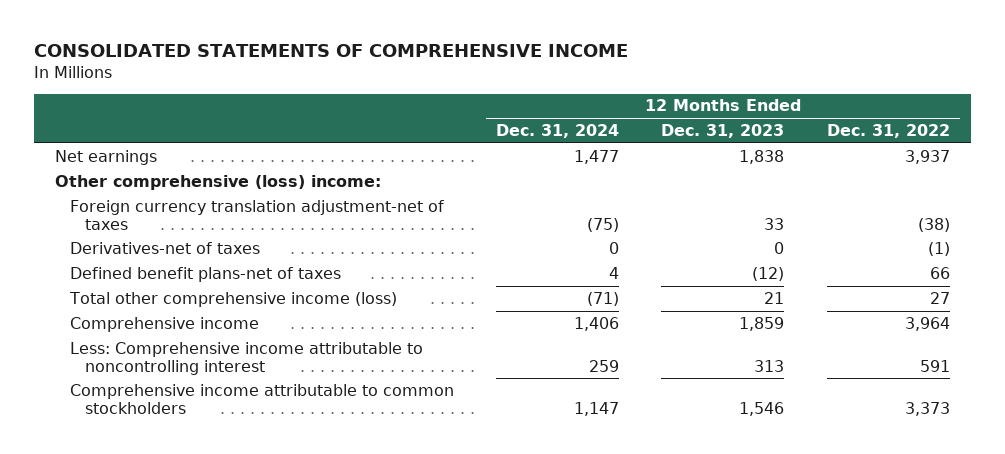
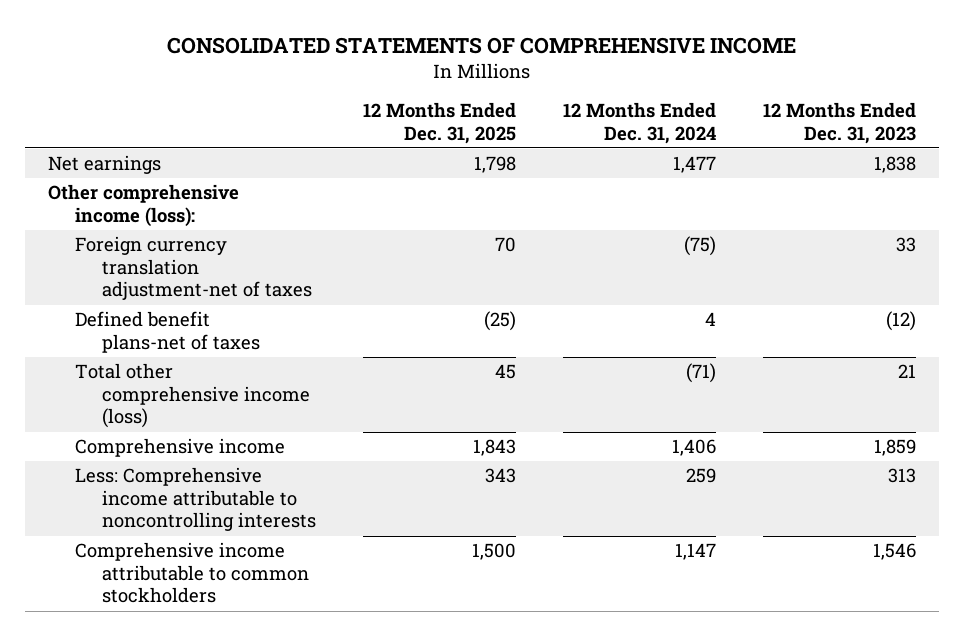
[826,123,950,138] Dec. 31, 2022 -> none
none -> [363,102,517,144] 12 Months Ended Dec. 31, 2025
[54,174,381,190] Other comprehensive (loss) income: -> [47,184,239,227] Other comprehensive income (loss):
[69,241,260,254] Derivatives-net of taxes -> none
[69,341,423,375] Less: Comprehensive income attributable to noncontrolling interest -> [75,467,317,532] Less: Comprehensive income attributable to noncontrolling interests

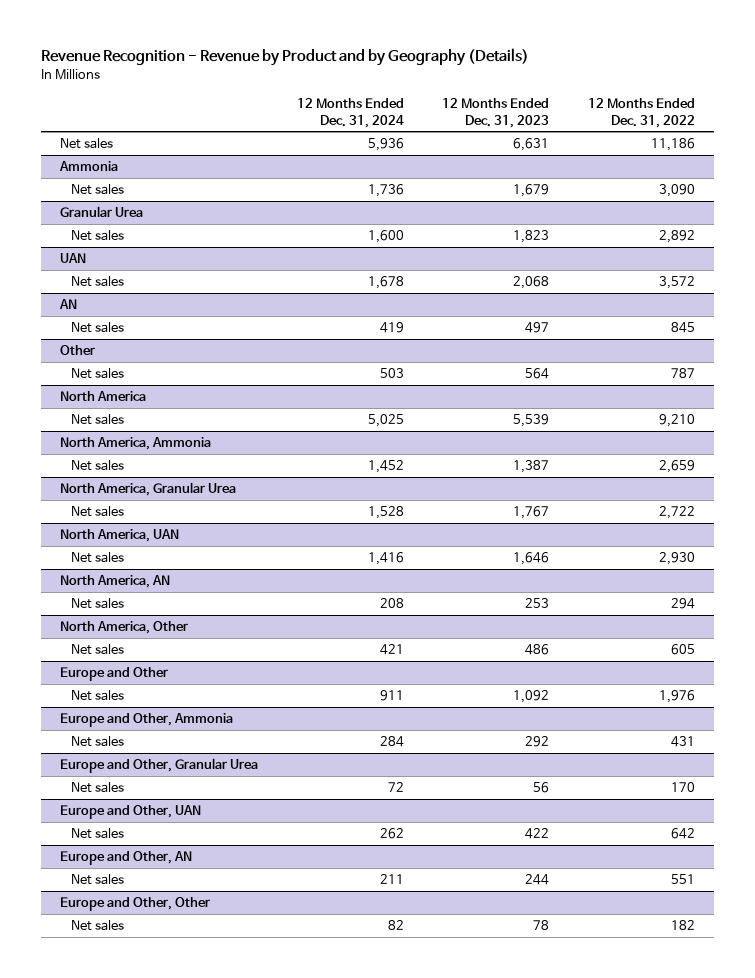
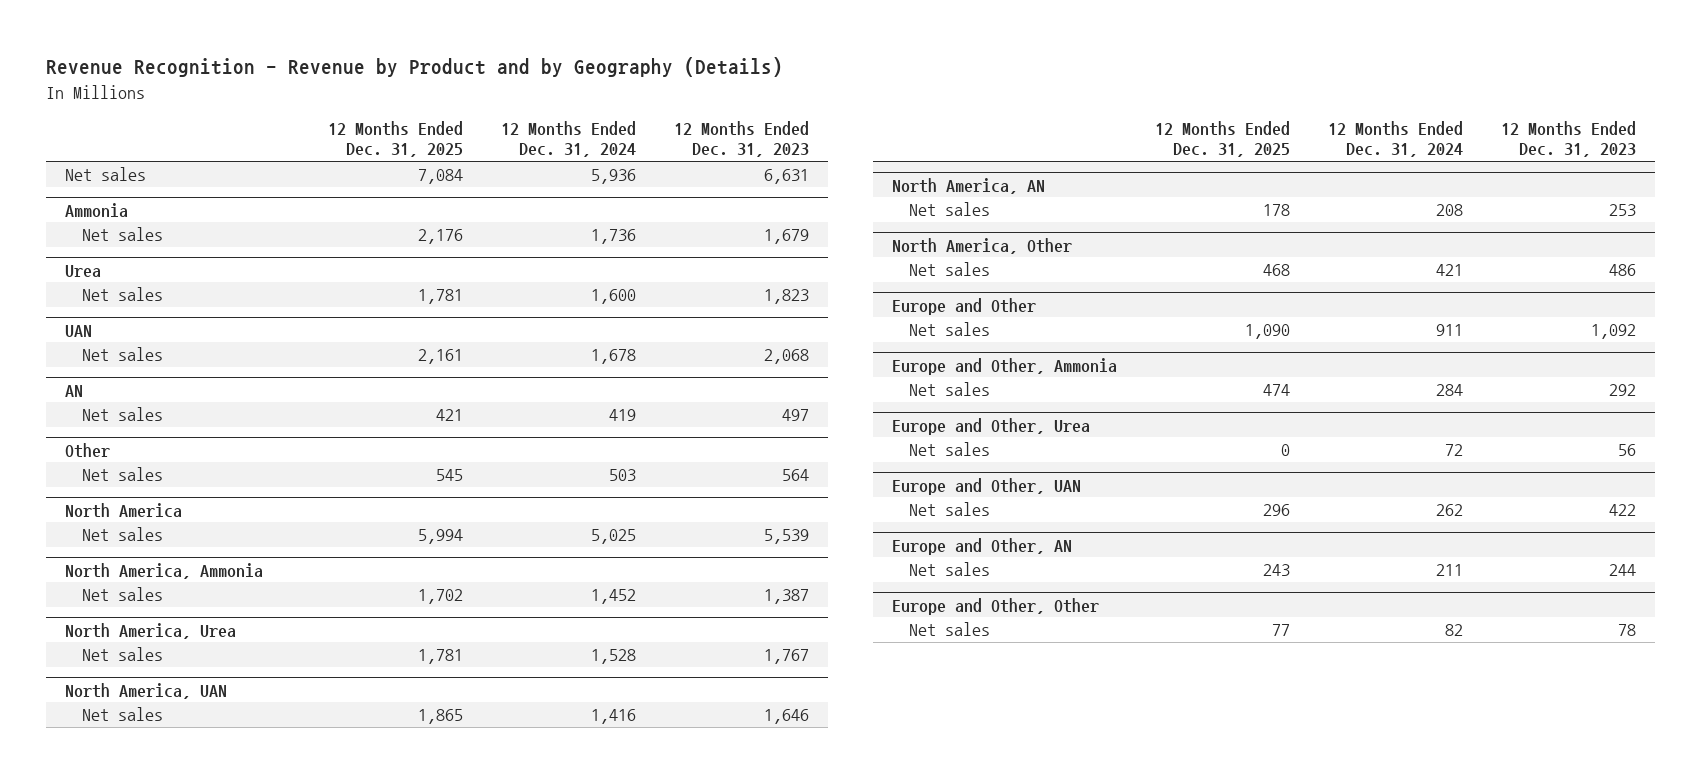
[587,98,695,128] 12 Months Ended Dec. 31, 2022 -> none
none -> [327,120,463,158] 12 Months Ended Dec. 31, 2025
[60,206,144,218] Granular Urea -> [64,264,101,277] Urea
[60,482,237,497] North America, Granular Urea -> [64,622,236,639] North America, Urea
[60,758,259,774] Europe and Other, Granular Urea -> [891,417,1090,435] Europe and Other, Urea

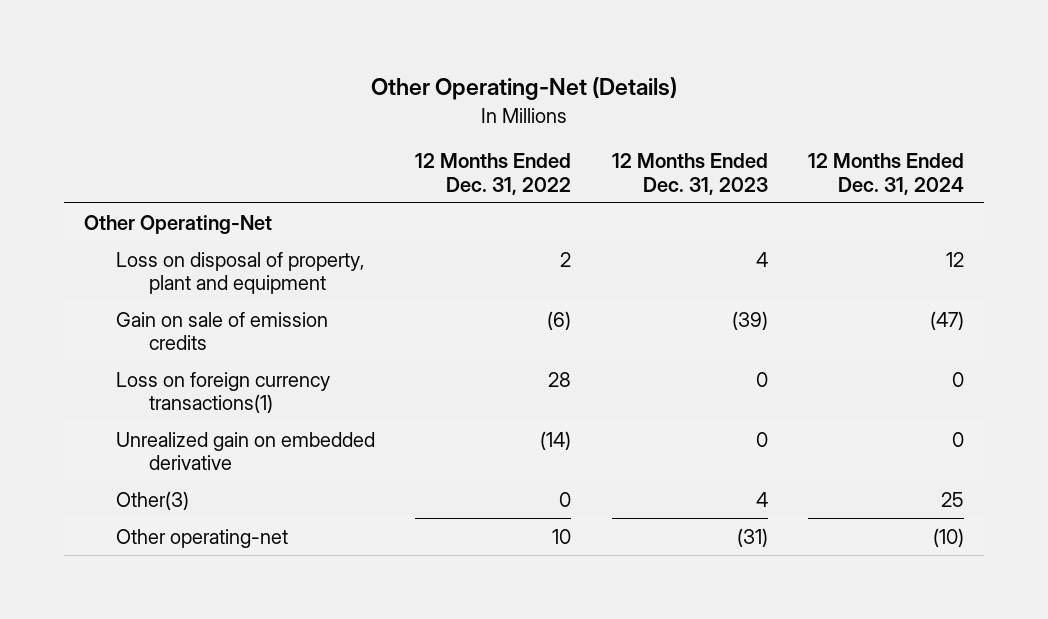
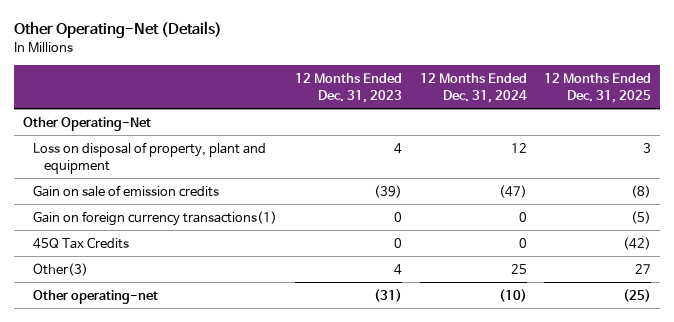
[415,153,572,195] 12 Months Ended Dec. 31, 2022 -> none
none -> [544,72,652,103] 12 Months Ended Dec. 31, 2025
[116,431,376,471] Unrealized gain on embedded derivative -> none
[116,371,331,414] Loss on foreign currency transactions(1) -> [33,210,278,226] Gain on foreign currency transactions(1)
none -> [33,236,130,249] 45Q Tax Credits

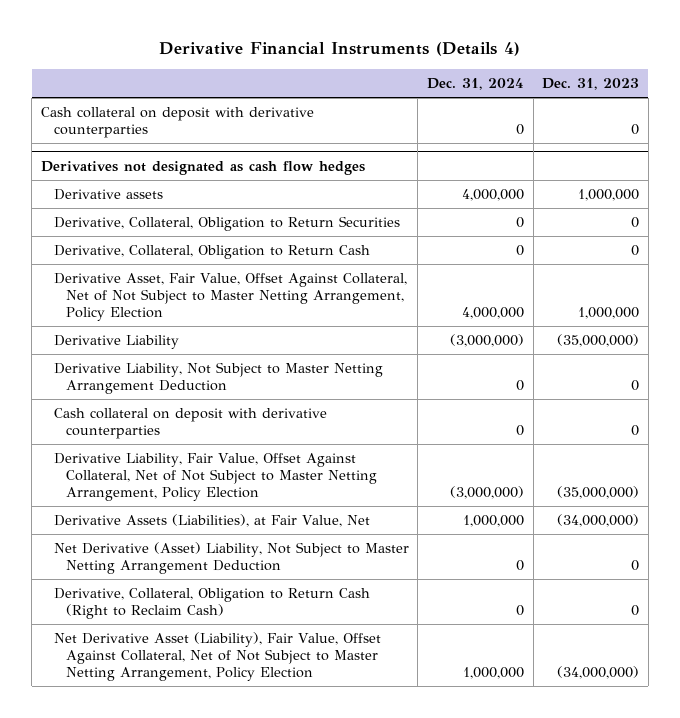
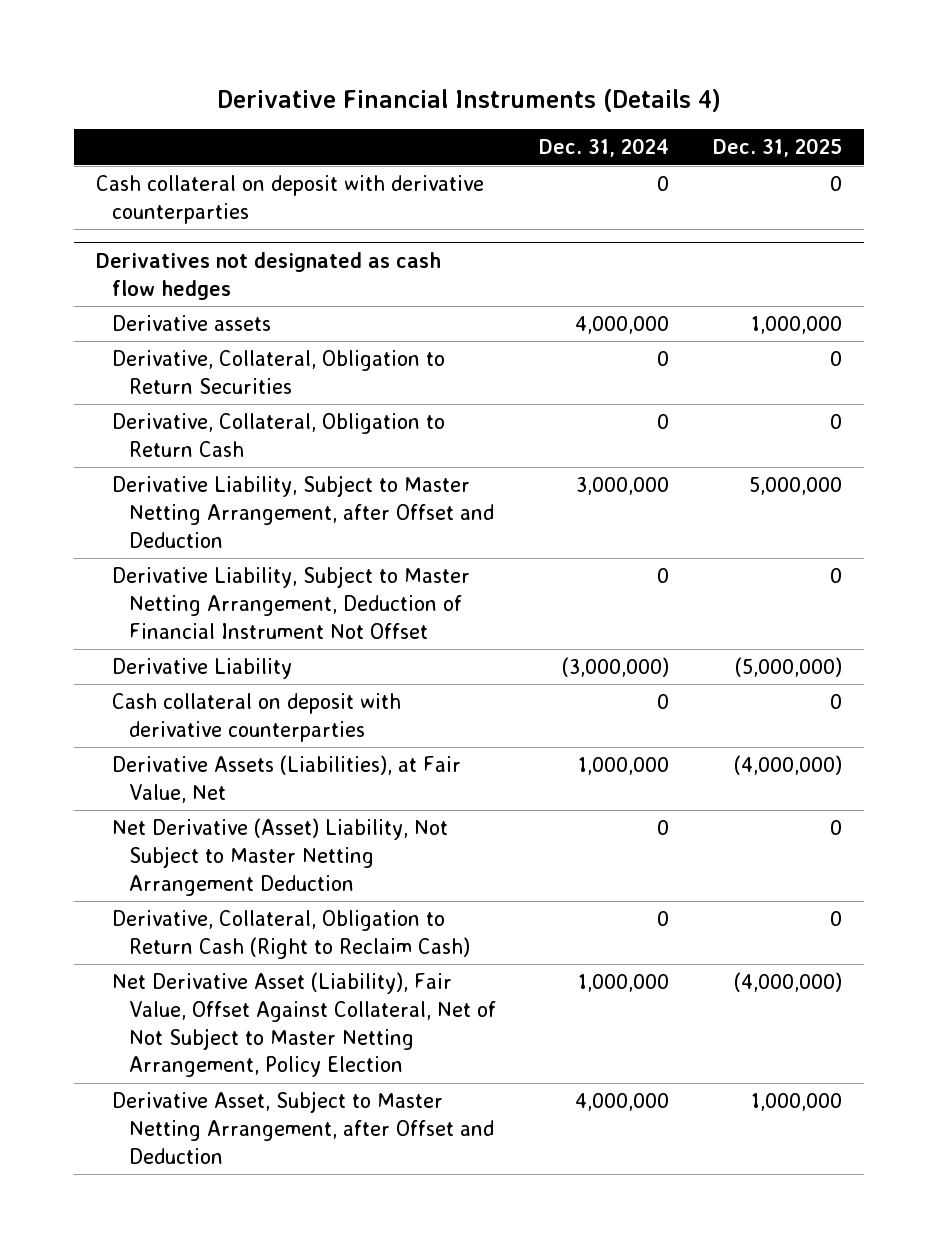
[542,78,640,91] Dec. 31, 2023 -> none
none -> [713,138,843,158] Dec. 31, 2025
[53,273,407,322] Derivative Asset, Fair Value, Offset Against Collateral, Net of Not Subject to Master Netting Arrangement, Policy Election -> none
none -> [112,474,494,548] Derivative Liability, Subject to Master Netting Arrangement, after Offset and Deduction
none -> [112,565,471,639] Derivative Liability, Subject to Master Netting Arrangement, Deduction of Financial Instrument Not Offset
[53,362,383,395] Derivative Liability, Not Subject to Master Netting Arrangement Deduction -> none
[53,453,378,502] Derivative Liability, Fair Value, Offset Against Collateral, Net of Not Subject to Master Netting Arrangement, Policy Election -> none
none -> [112,1090,494,1164] Derivative Asset, Subject to Master Netting Arrangement, after Offset and Deduction

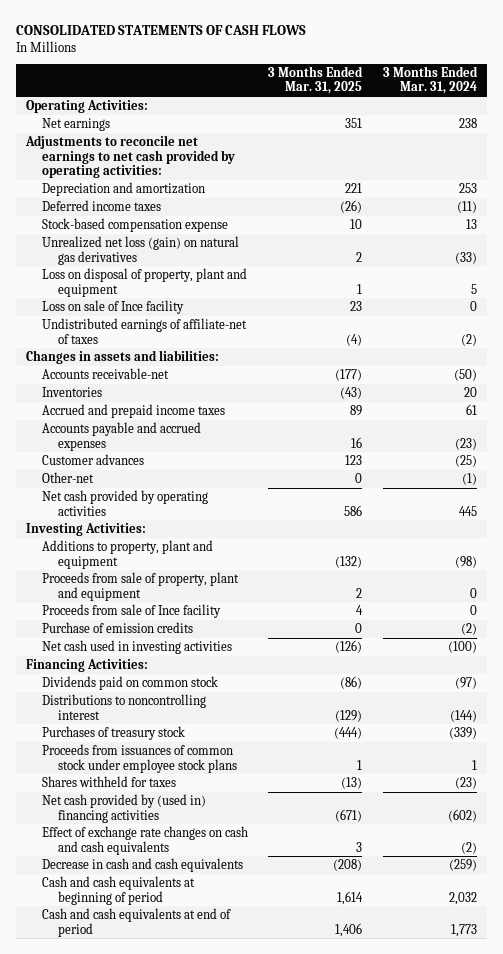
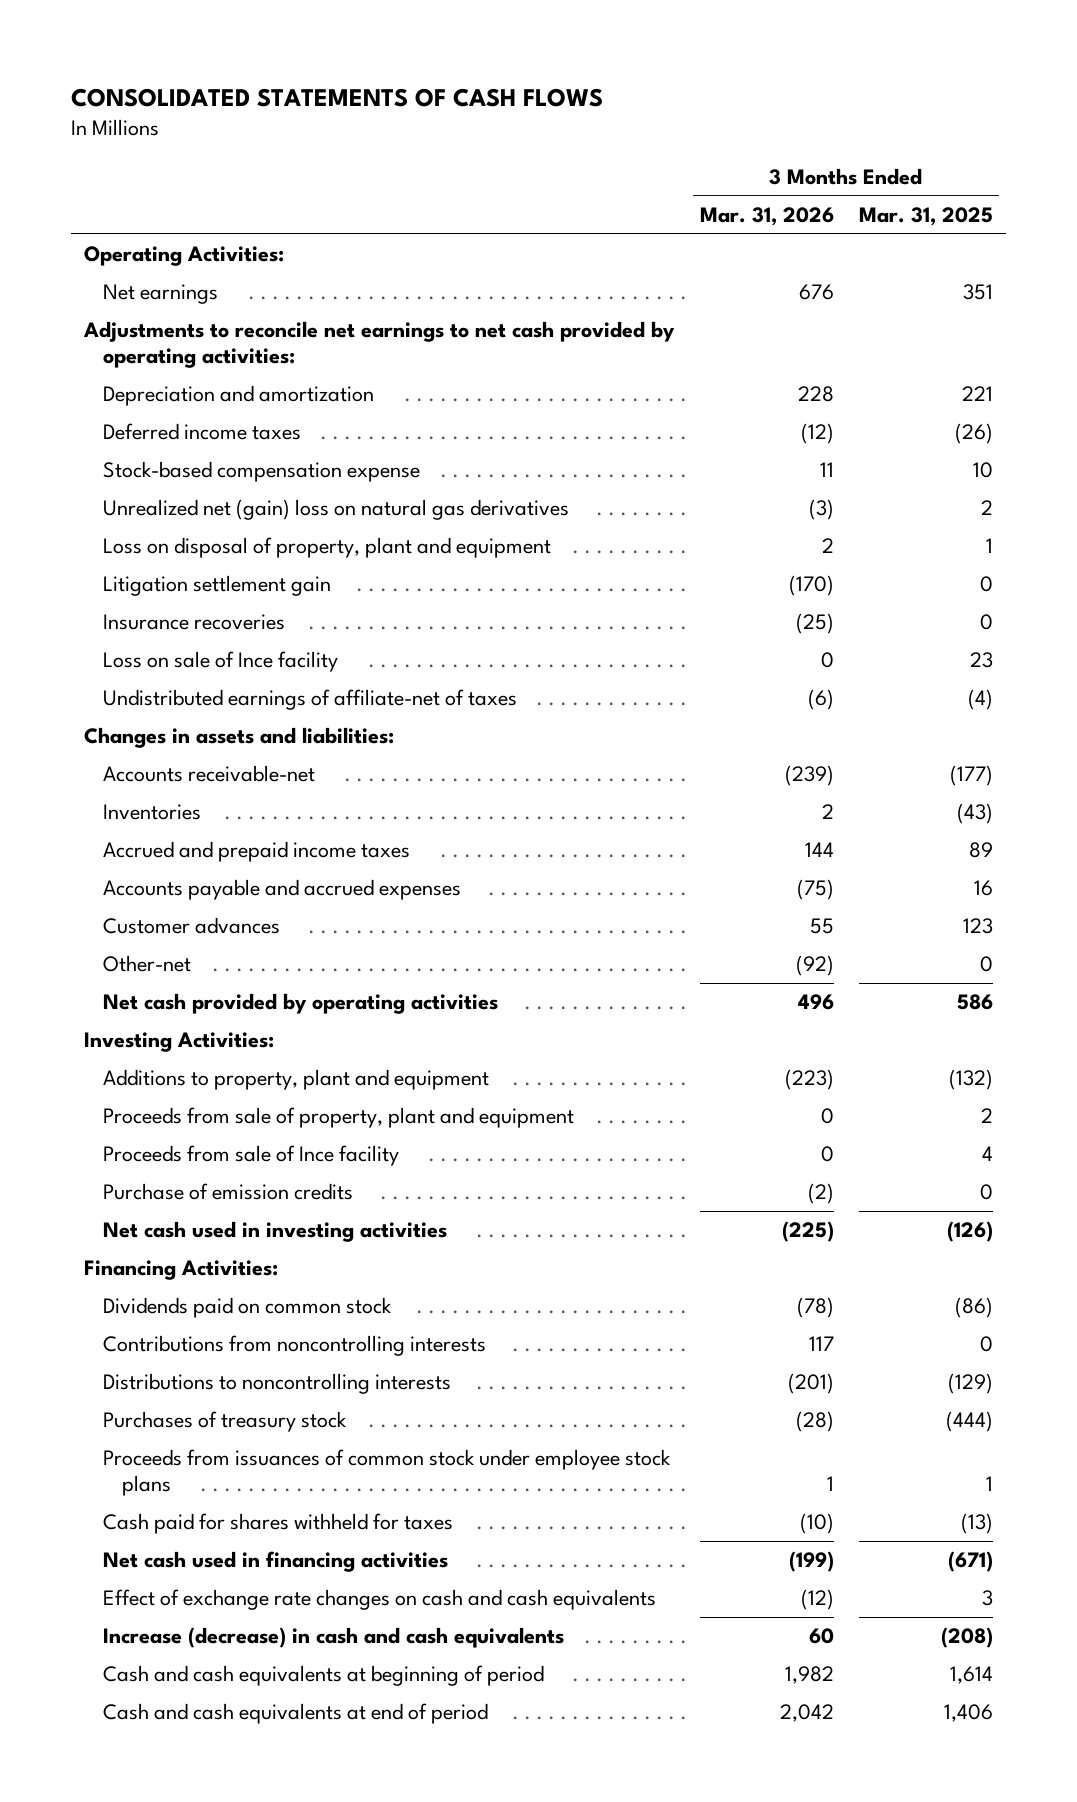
[382,65,478,95] 3 Months Ended Mar. 31, 2024 -> none
none -> [699,207,834,227] Mar. 31, 2026
[42,236,240,265] Unrealized net loss (gain) on natural gas derivatives -> [103,499,570,521] Unrealized net (gain) loss on natural gas derivatives
none -> [103,575,332,597] Litigation settlement gain
none -> [103,614,286,631] Insurance recoveries
none -> [103,1335,487,1357] Contributions from noncontrolling interests
[42,694,207,720] Distributions to noncontrolling interest -> [103,1373,452,1395] Distributions to noncontrolling interests
[42,776,177,788] Shares withheld for taxes -> [103,1513,454,1535] Cash paid for shares withheld for taxes
[42,794,207,823] Net cash provided by (used in) financing activities -> [103,1551,449,1573] Net cash used in financing activities
[42,858,244,873] Decrease in cash and cash equivalents -> [103,1627,565,1649] Increase (decrease) in cash and cash equivalents

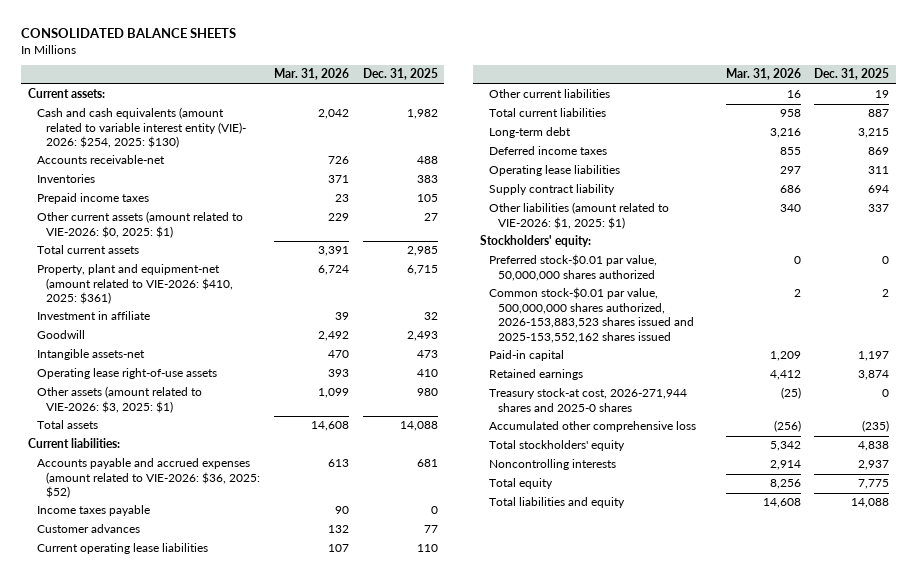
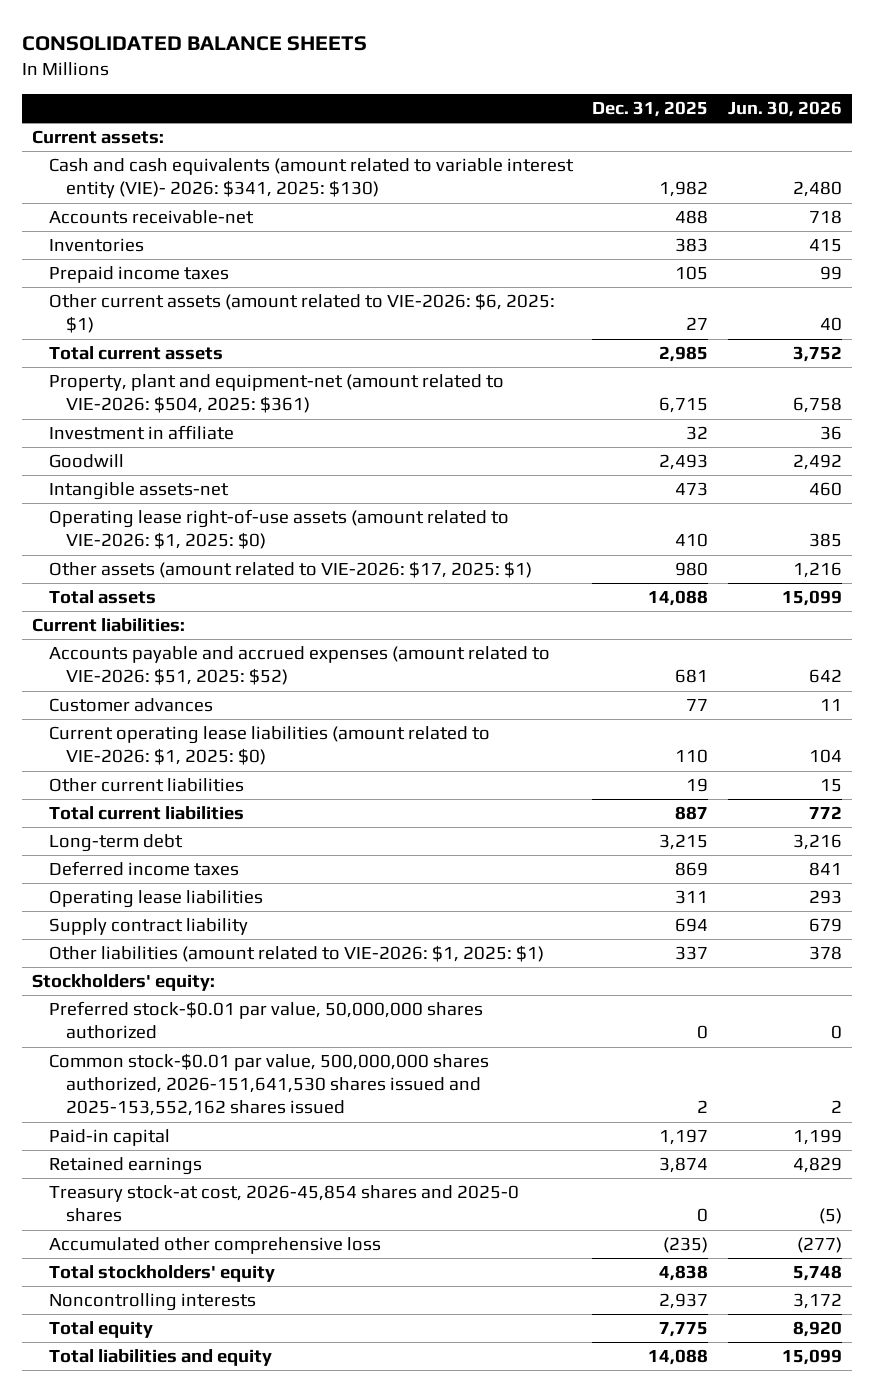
[273,68,349,81] Mar. 31, 2026 -> none
none -> [727,100,842,117] Jun. 30, 2026
[36,107,247,149] Cash and cash equivalents (amount related to variable interest entity (VIE)- 2026: $254, 2025: $130) -> [48,158,574,199] Cash and cash equivalents (amount related to variable interest entity (VIE)- 2026: $341, 2025: $130)
[36,211,243,238] Other current assets (amount related to VIE-2026: $0, 2025: $1) -> [48,293,555,334] Other current assets (amount related to VIE-2026: $6, 2025: $1)
[36,264,234,305] Property, plant and equipment-net (amount related to VIE-2026: $410, 2025: $361) -> [48,374,504,414] Property, plant and equipment-net (amount related to VIE-2026: $504, 2025: $361)
[36,368,217,380] Operating lease right-of-use assets -> [48,509,509,550] Operating lease right-of-use assets (amount related to VIE-2026: $1, 2025: $0)
[36,386,202,413] Other assets (amount related to VIE-2026: $3, 2025: $1) -> [48,561,532,579] Other assets (amount related to VIE-2026: $17, 2025: $1)
[36,505,150,517] Income taxes payable -> none
[36,458,261,499] Accounts payable and accrued expenses (amount related to VIE-2026: $36, 2025: $52) -> [48,646,550,686] Accounts payable and accrued expenses (amount related to VIE-2026: $51, 2025: $52)
[36,543,208,555] Current operating lease liabilities -> [48,726,490,766] Current operating lease liabilities (amount related to VIE-2026: $1, 2025: $0)
[488,287,694,343] Common stock-$0.01 par value, 500,000,000 shares authorized, 2026-153,883,523 shares issued and 2025-153,552,162 shares issued -> [48,1053,489,1117] Common stock-$0.01 par value, 500,000,000 shares authorized, 2026-151,641,530 shares issued and 2025-153,552,162 shares issued
[488,388,687,412] Treasury stock-at cost, 2026-271,944 shares and 2025-0 shares -> [48,1185,519,1223] Treasury stock-at cost, 2026-45,854 shares and 2025-0 shares

